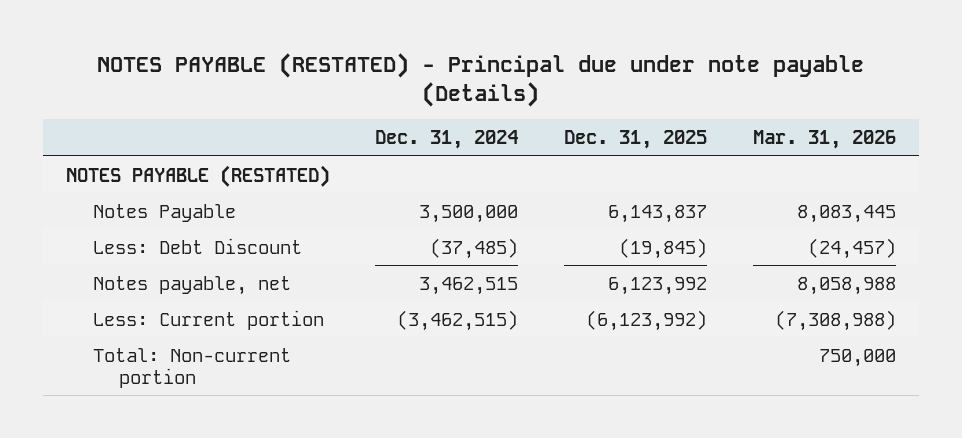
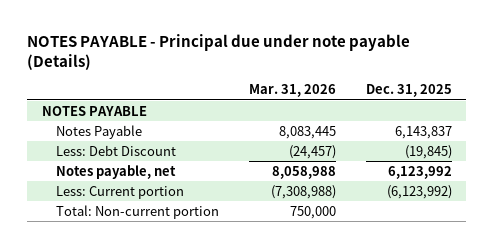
[96,52,864,107] NOTES PAYABLE (RESTATED) - Principal due under note payable (Details) -> [26,33,410,70] NOTES PAYABLE - Principal due under note payable (Details)
[375,130,519,150] Dec. 31, 2024 -> none
[65,164,330,187] NOTES PAYABLE (RESTATED) -> [41,105,147,116] NOTES PAYABLE

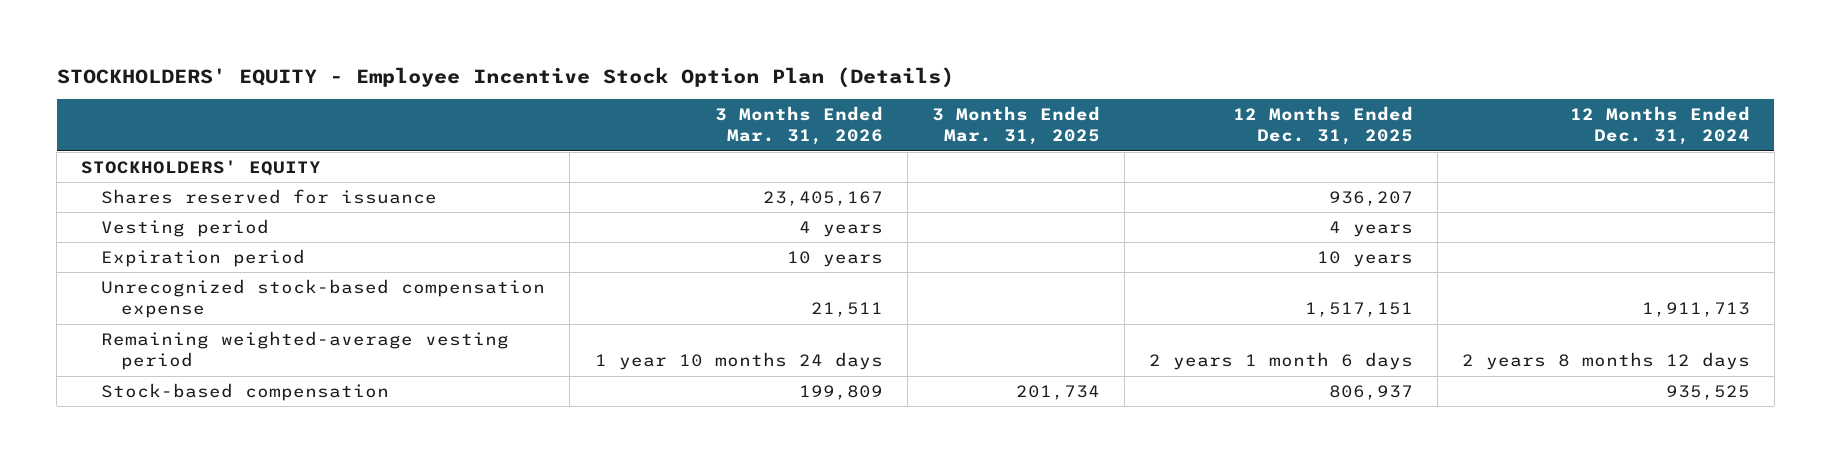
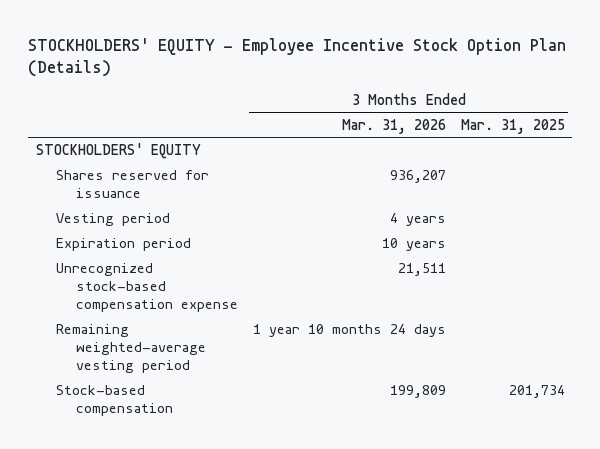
[1232,106,1413,146] 12 Months Ended Dec. 31, 2025 -> none
[1569,106,1750,146] 12 Months Ended Dec. 31, 2024 -> none
[762,190,883,206] 23,405,167 -> [389,170,446,184] 936,207

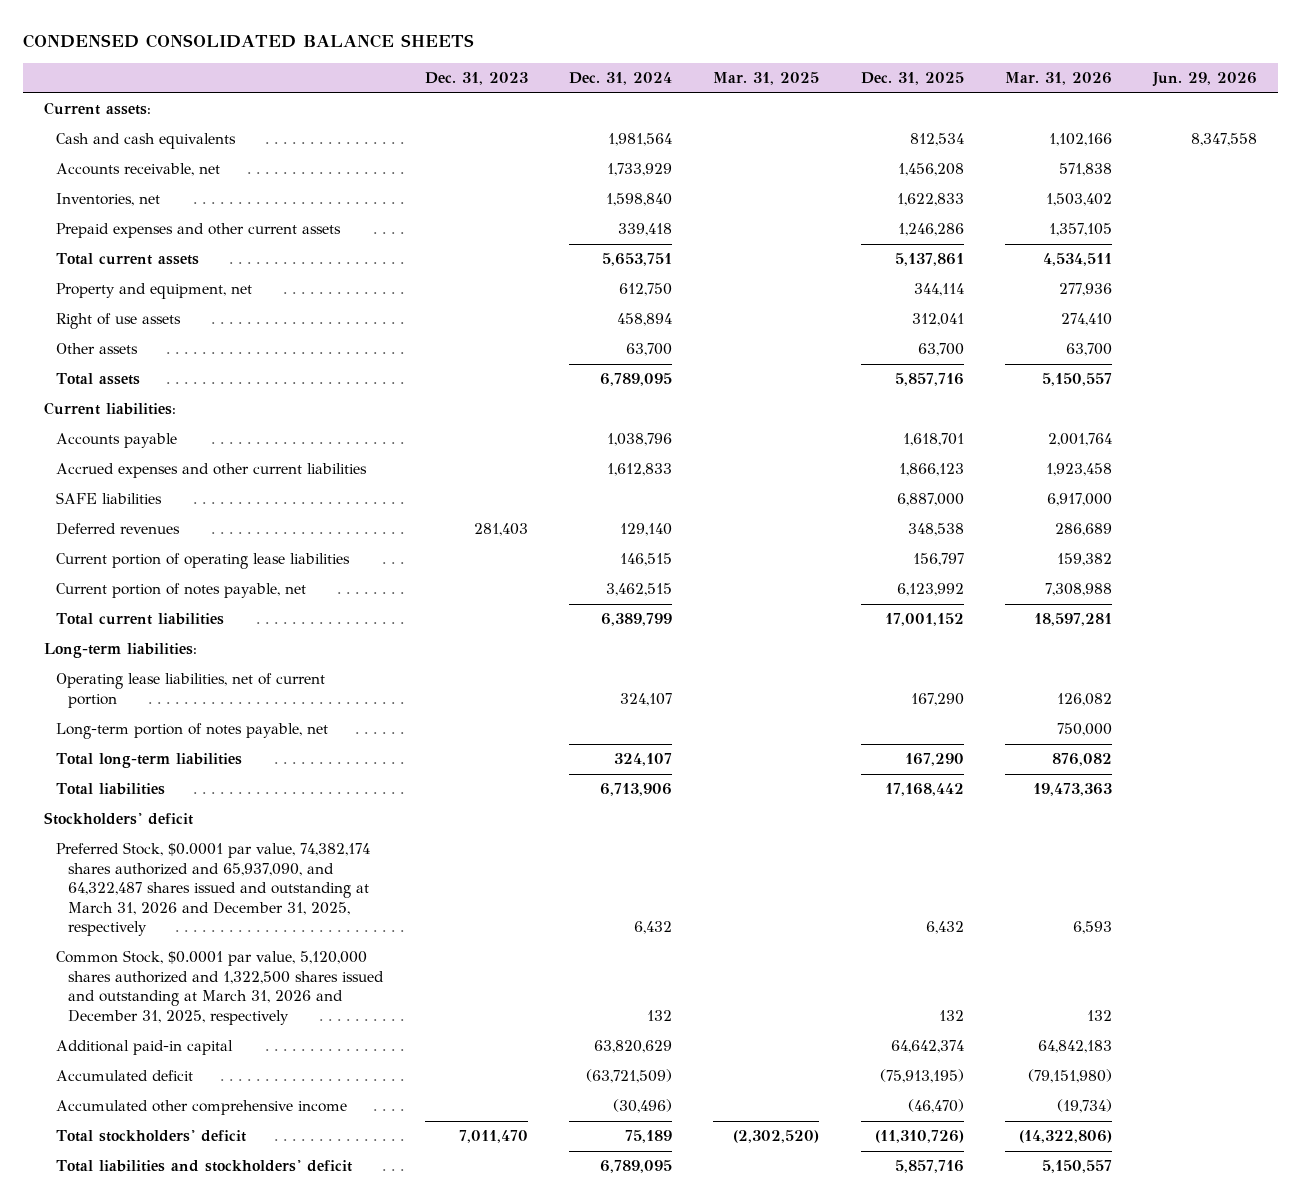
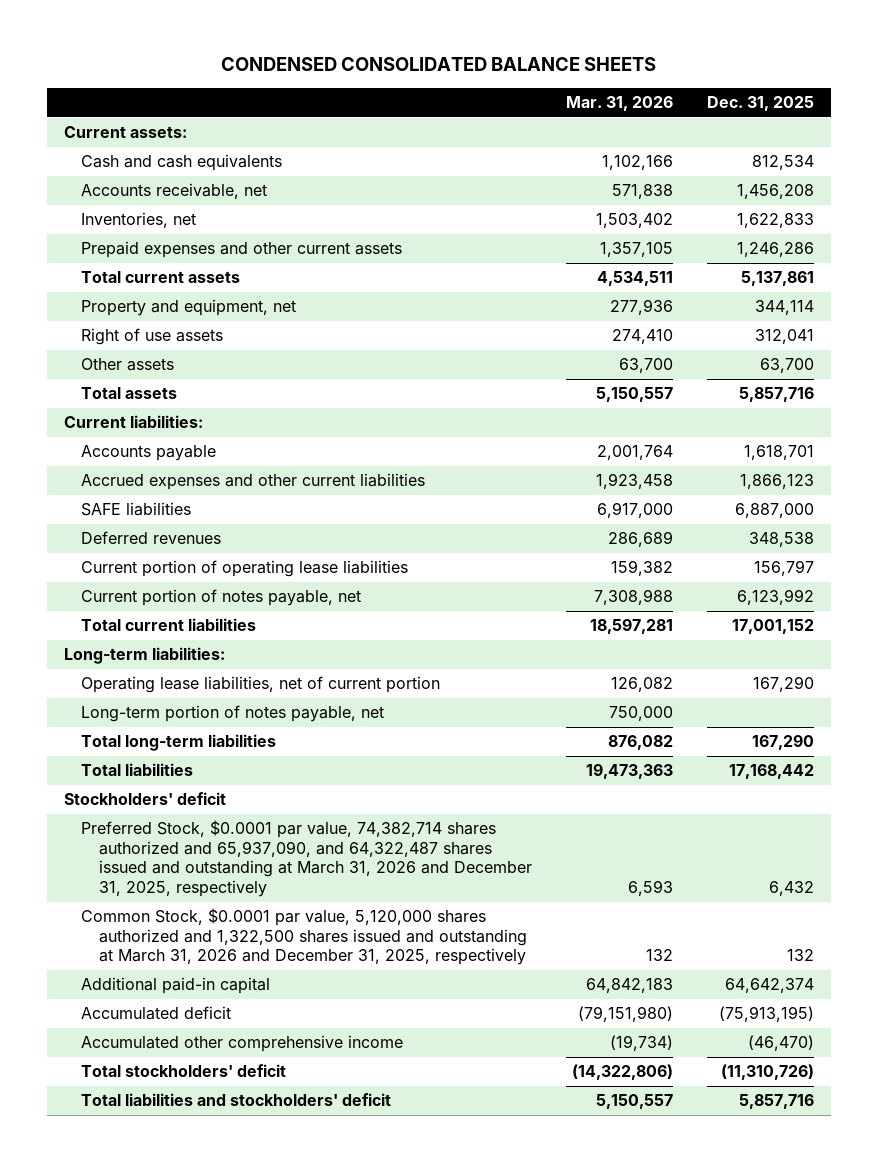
[424,71,528,85] Dec. 31, 2023 -> none
[568,71,672,85] Dec. 31, 2024 -> none
[713,71,820,85] Mar. 31, 2025 -> none
[1152,71,1258,87] Jun. 29, 2026 -> none
[56,842,371,937] Preferred Stock, $0.0001 par value, 74,382,174 shares authorized and 65,937,090, and 64,322,487 shares issued and outstanding at March 31, 2026 and December 31, 2025, respectively -> [81,820,532,897] Preferred Stock, $0.0001 par value, 74,382,714 shares authorized and 65,937,090, and 64,322,487 shares issued and outstanding at March 31, 2026 and December 31, 2025, respectively

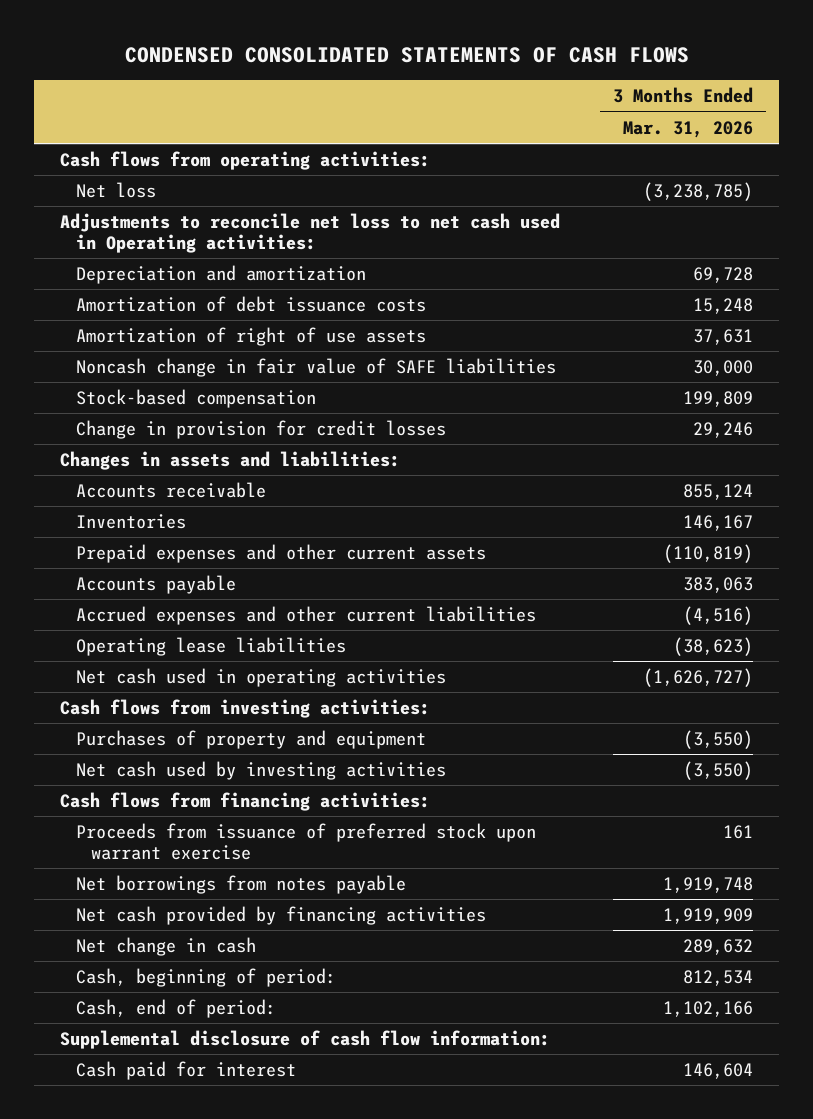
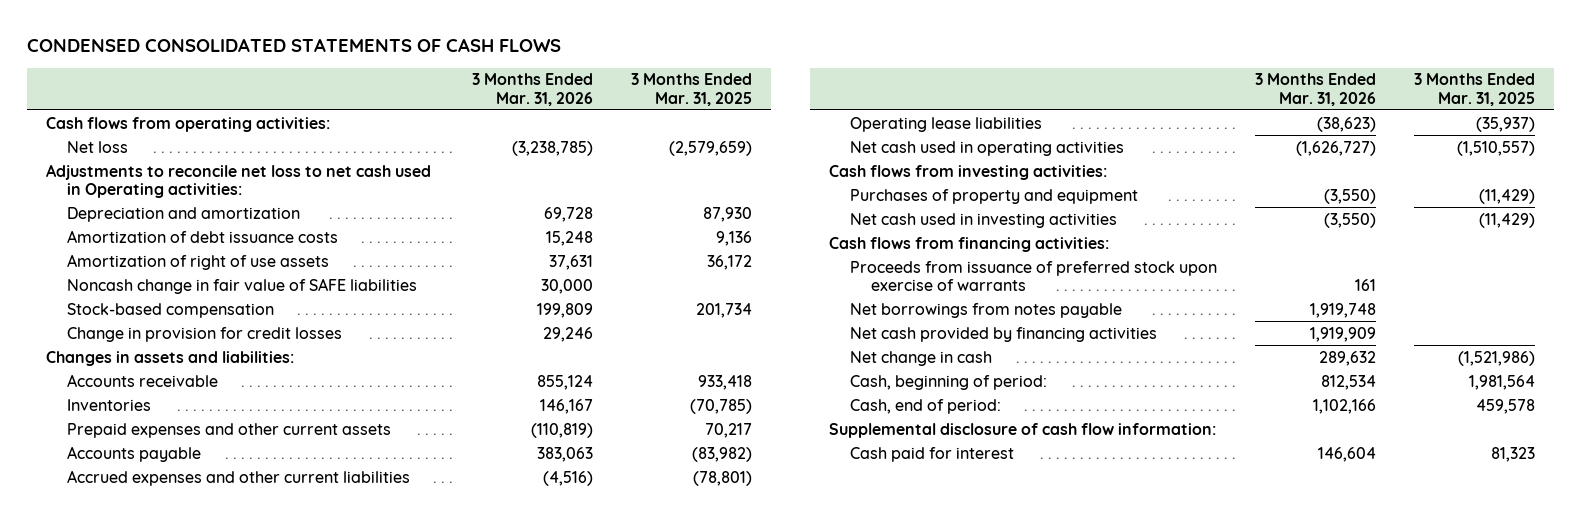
none -> [630,73,752,106] 3 Months Ended Mar. 31, 2025
[75,761,446,781] Net cash used by investing activities -> [850,212,1118,228] Net cash used in investing activities
[75,823,536,861] Proceeds from issuance of preferred stock upon warrant exercise -> [850,260,1218,292] Proceeds from issuance of preferred stock upon exercise of warrants

